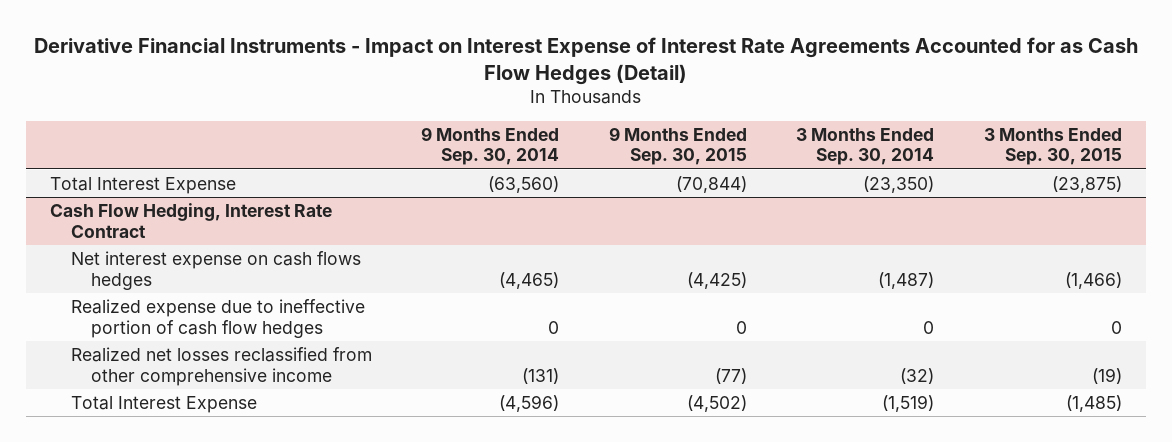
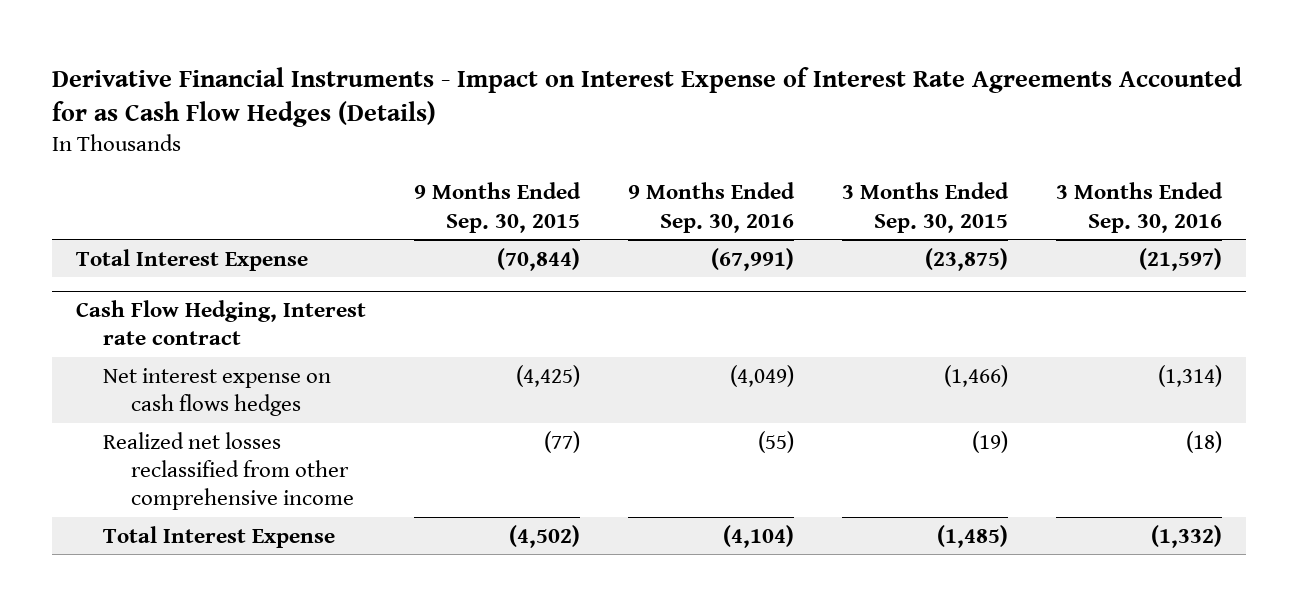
[33,36,1138,85] Derivative Financial Instruments - Impact on Interest Expense of Interest Rate Agreements Accounted for as Cash Flow Hedges (Detail) -> [52,66,1243,128] Derivative Financial Instruments - Impact on Interest Expense of Interest Rate Agreements Accounted for as Cash Flow Hedges (Details)
[421,126,560,166] 9 Months Ended Sep. 30, 2014 -> none
[796,127,935,166] 3 Months Ended Sep. 30, 2014 -> none
none -> [628,182,796,233] 9 Months Ended Sep. 30, 2016
none -> [1056,182,1224,233] 3 Months Ended Sep. 30, 2016
[50,203,333,238] Cash Flow Hedging, Interest Rate Contract -> [76,299,367,346] Cash Flow Hedging, Interest rate contract
[70,299,365,338] Realized expense due to ineffective portion of cash flow hedges -> none

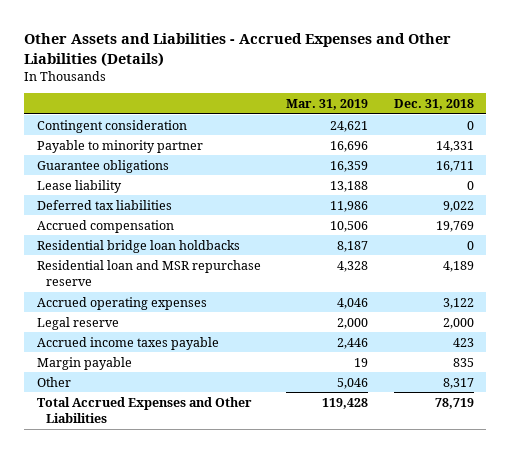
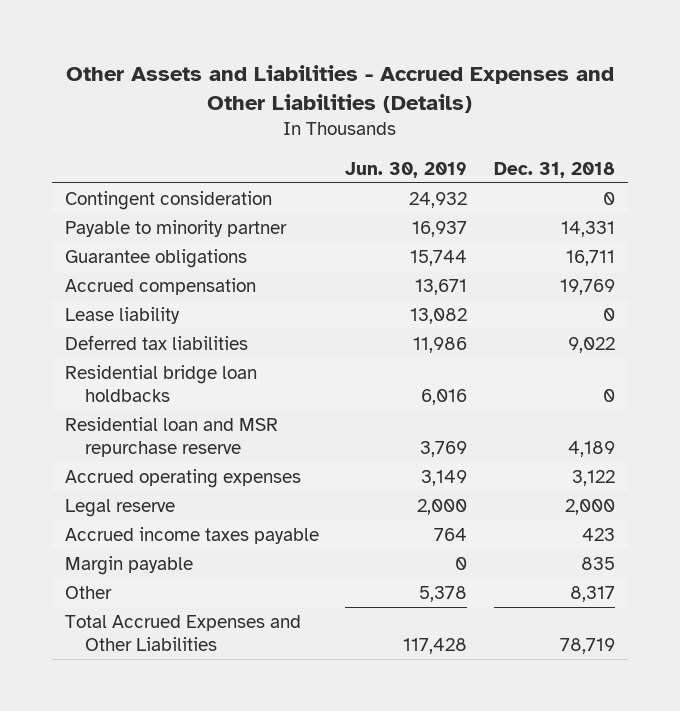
[286,99,369,111] Mar. 31, 2019 -> none
none -> [345,161,468,178] Jun. 30, 2019
[36,219,174,233] Accrued compensation -> [65,277,257,295] Accrued compensation

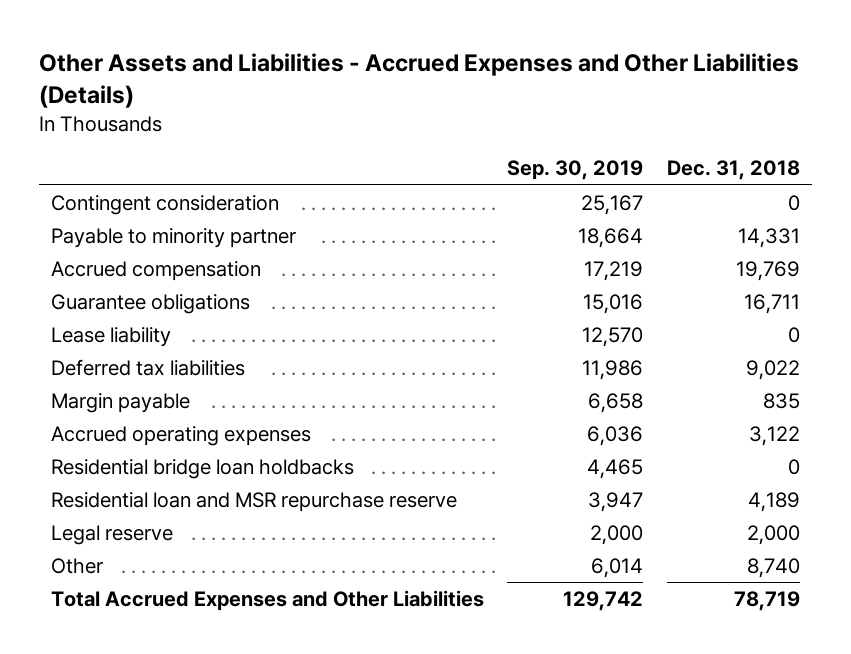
[345,161,468,178] Jun. 30, 2019 -> none
none -> [507,160,644,181] Sep. 30, 2019
[65,248,248,268] Guarantee obligations -> [51,293,251,314] Guarantee obligations
[65,555,194,575] Margin payable -> [51,392,191,413] Margin payable
[65,468,302,488] Accrued operating expenses -> [51,425,312,446] Accrued operating expenses
[65,526,320,544] Accrued income taxes payable -> none
[569,585,615,602] 8,317 -> [746,557,800,578] 8,740

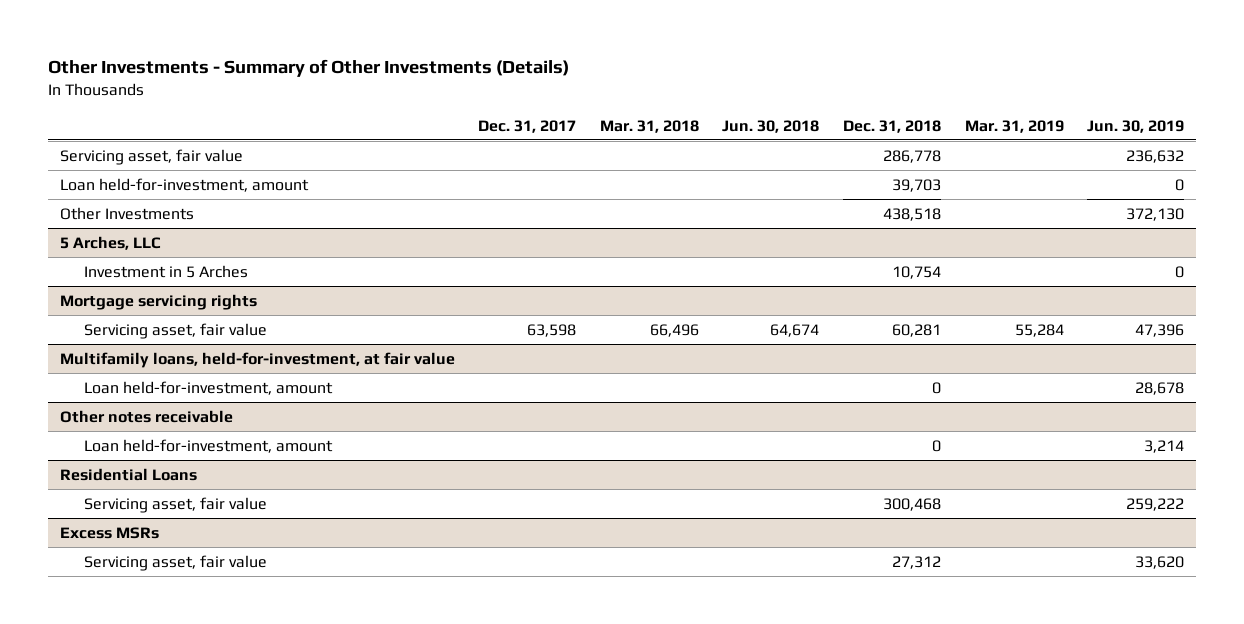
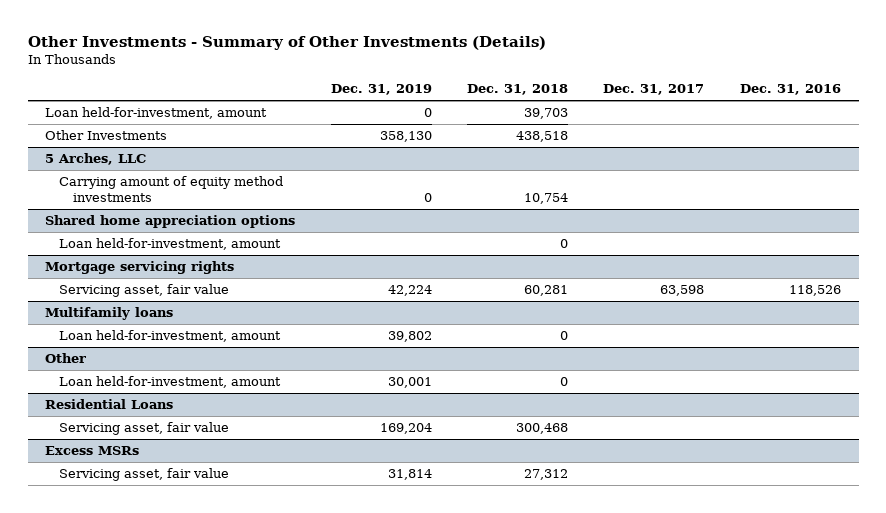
[599,119,699,133] Mar. 31, 2018 -> none
[722,119,820,133] Jun. 30, 2018 -> none
[964,119,1064,133] Mar. 31, 2019 -> none
[1087,119,1185,133] Jun. 30, 2019 -> none
none -> [330,84,432,96] Dec. 31, 2019
none -> [739,84,841,96] Dec. 31, 2016
[59,148,243,165] Servicing asset, fair value -> none
[84,264,249,278] Investment in 5 Arches -> [59,176,284,202] Carrying amount of equity method investments
none -> [45,215,296,229] Shared home appreciation options
none -> [59,238,282,251] Loan held-for-investment, amount
[59,351,455,368] Multifamily loans, held-for-investment, at fair value -> [45,307,174,321] Multifamily loans
[59,409,233,423] Other notes receivable -> [45,353,87,364] Other

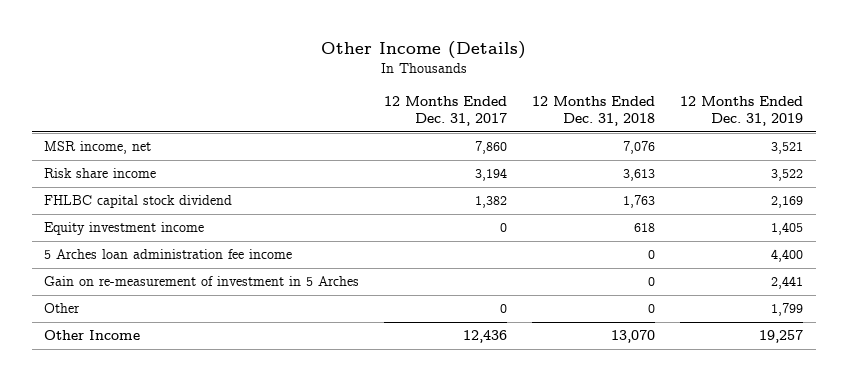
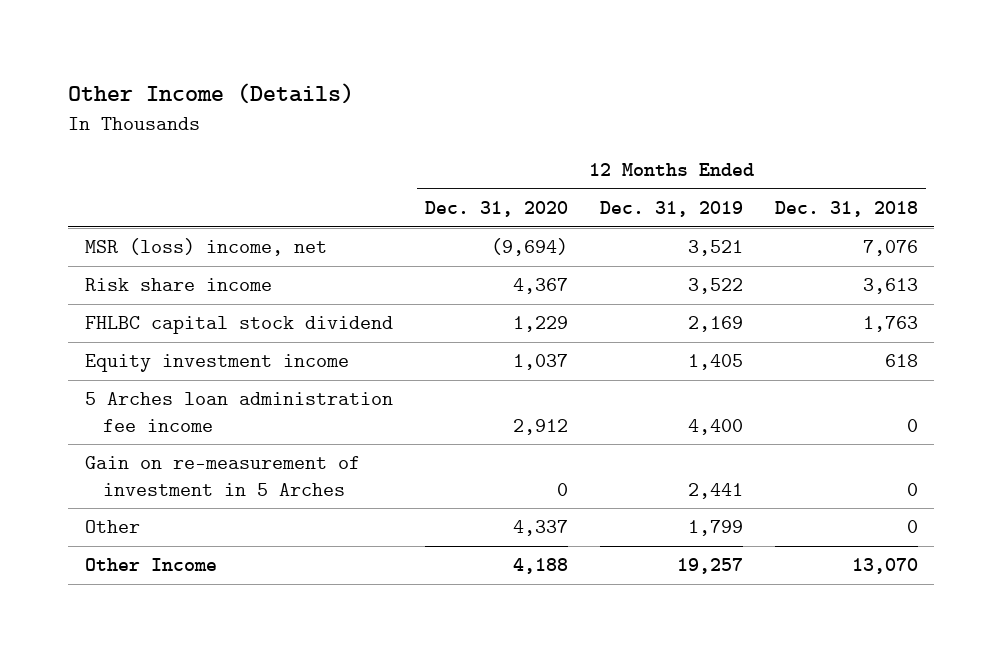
[384,95,508,126] 12 Months Ended Dec. 31, 2017 -> none
none -> [424,201,568,218] Dec. 31, 2020
[44,141,152,155] MSR income, net -> [84,238,327,257] MSR (loss) income, net

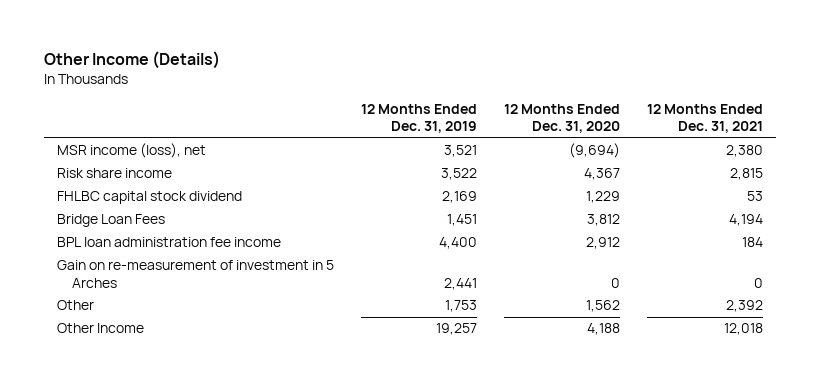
[775,201,919,218] Dec. 31, 2018 -> none
none -> [646,104,763,134] 12 Months Ended Dec. 31, 2021
[84,238,327,257] MSR (loss) income, net -> [57,143,207,159] MSR income (loss), net
[84,354,349,373] Equity investment income -> none
none -> [57,214,166,228] Bridge Loan Fees
[84,392,393,432] 5 Arches loan administration fee income -> [57,237,282,248] BPL loan administration fee income
[512,520,568,537] 4,337 -> [585,300,620,313] 1,562
[688,520,744,537] 1,799 -> [445,300,478,313] 1,753

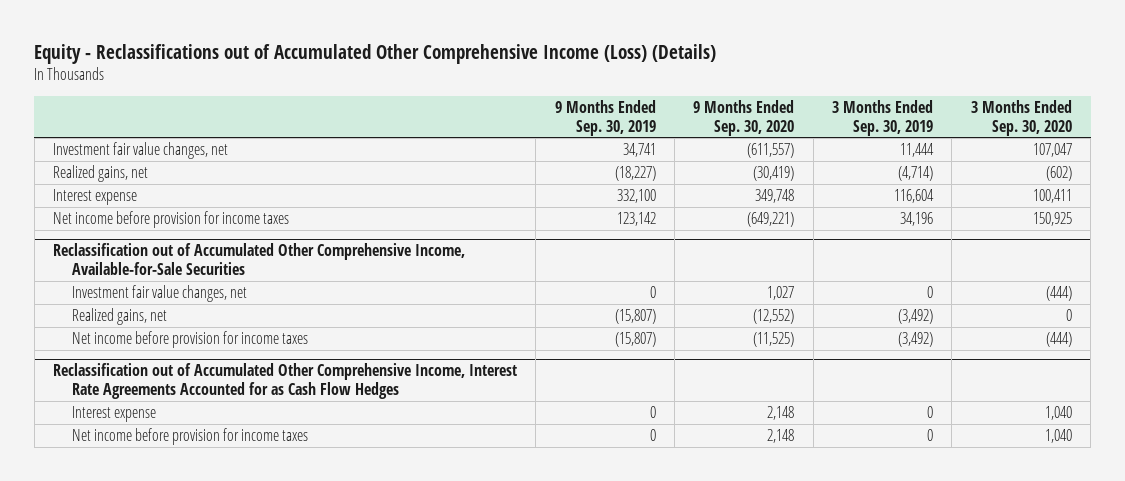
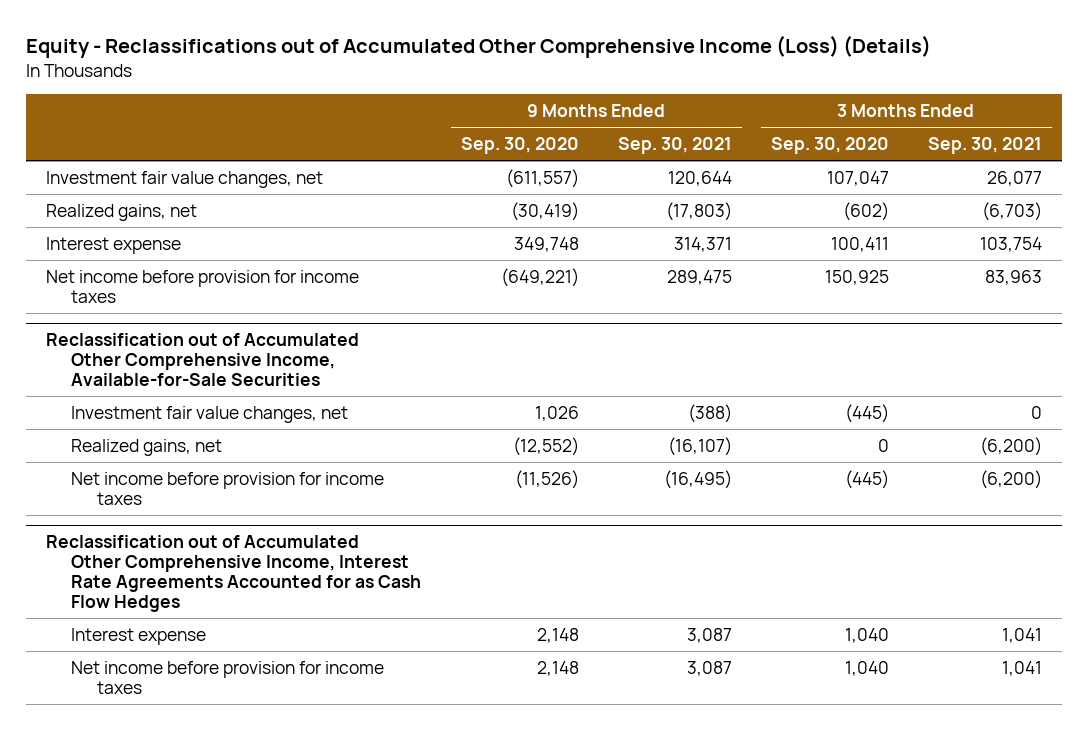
[554,100,656,136] 9 Months Ended Sep. 30, 2019 -> none
[832,100,934,136] 3 Months Ended Sep. 30, 2019 -> none
none -> [617,137,732,155] Sep. 30, 2021
none -> [928,137,1043,155] Sep. 30, 2021
[767,286,795,301] 1,027 -> [534,405,579,421] 1,026
[1045,286,1072,302] (444) -> [844,403,889,423] (445)
[753,332,795,348] (11,525) -> [514,469,579,489] (11,526)
[1045,332,1072,348] (444) -> [844,469,889,489] (445)

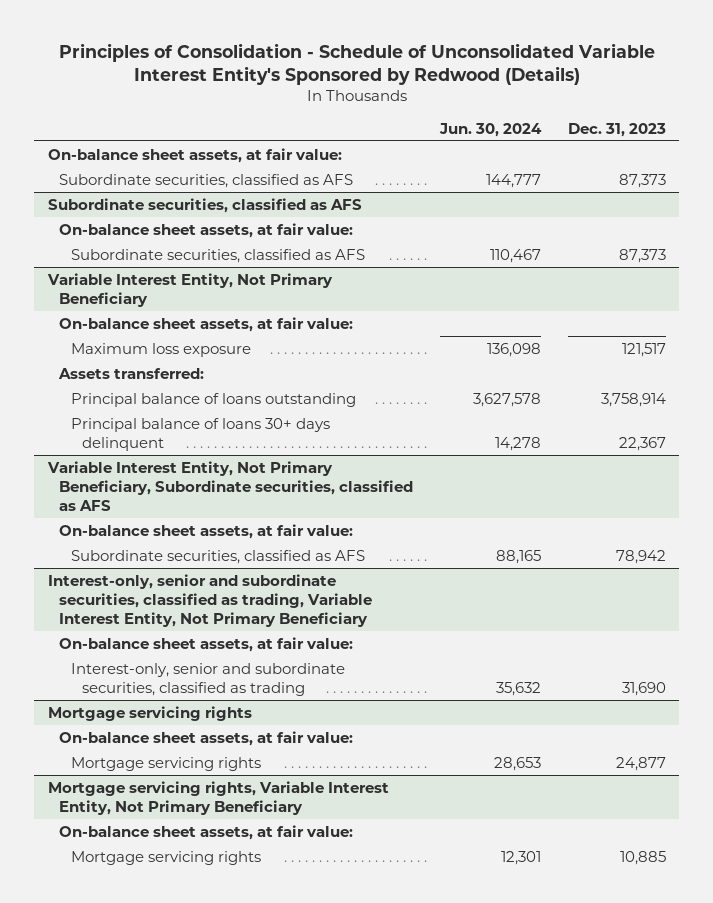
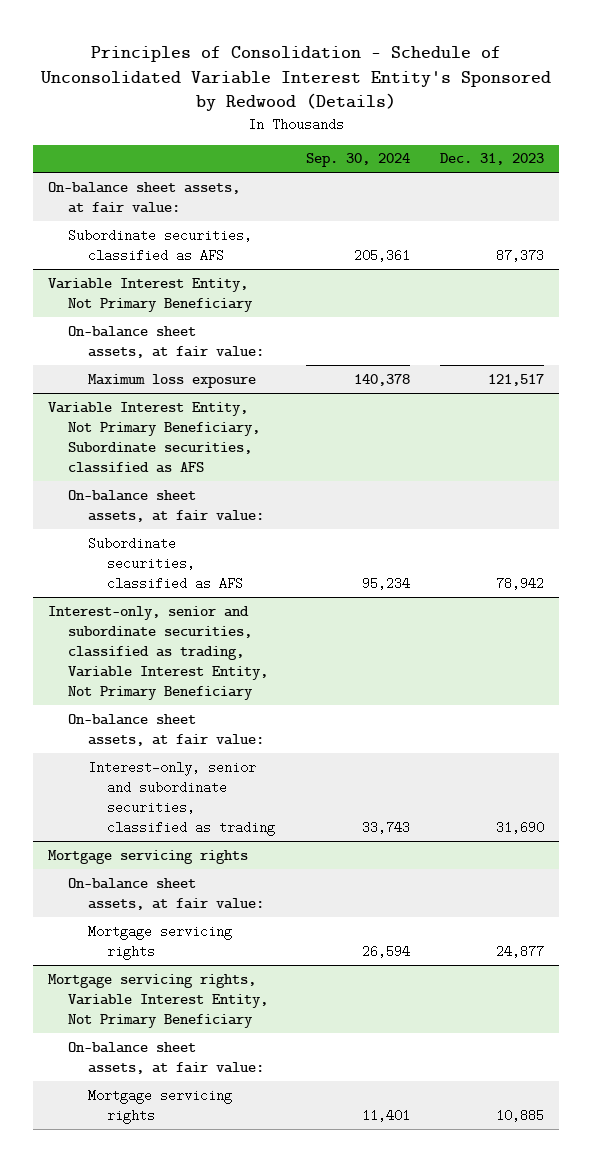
[438,122,542,137] Jun. 30, 2024 -> none
none -> [305,153,410,168] Sep. 30, 2024
[47,197,362,213] Subordinate securities, classified as AFS -> none
[59,222,354,238] On-balance sheet assets, at fair value: -> none
[70,248,365,263] Subordinate securities, classified as AFS -> none
[58,367,205,379] Assets transferred: -> none
[70,392,356,407] Principal balance of loans outstanding -> none
[70,417,330,451] Principal balance of loans 30+ days delinquent -> none

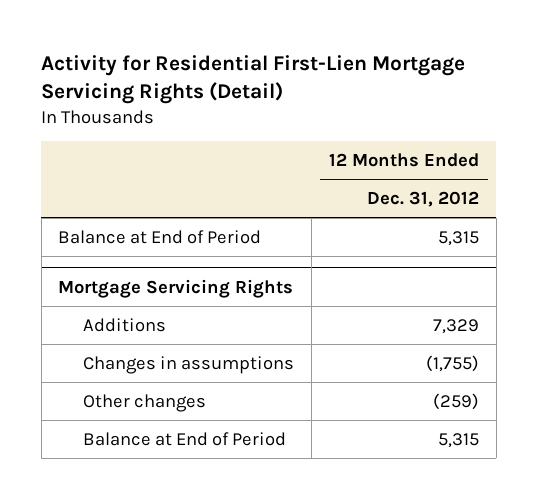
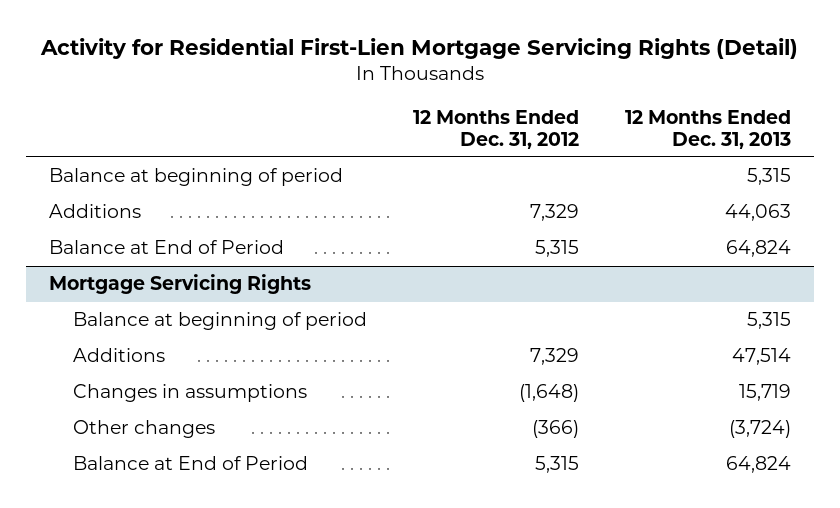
none -> [625,109,792,149] 12 Months Ended Dec. 31, 2013
none -> [48,168,343,187] Balance at beginning of period
none -> [48,204,141,219] Additions
none -> [72,312,367,331] Balance at beginning of period
[425,354,479,372] (1,755) -> [518,384,579,403] (1,648)
[432,392,479,410] (259) -> [531,420,579,439] (366)

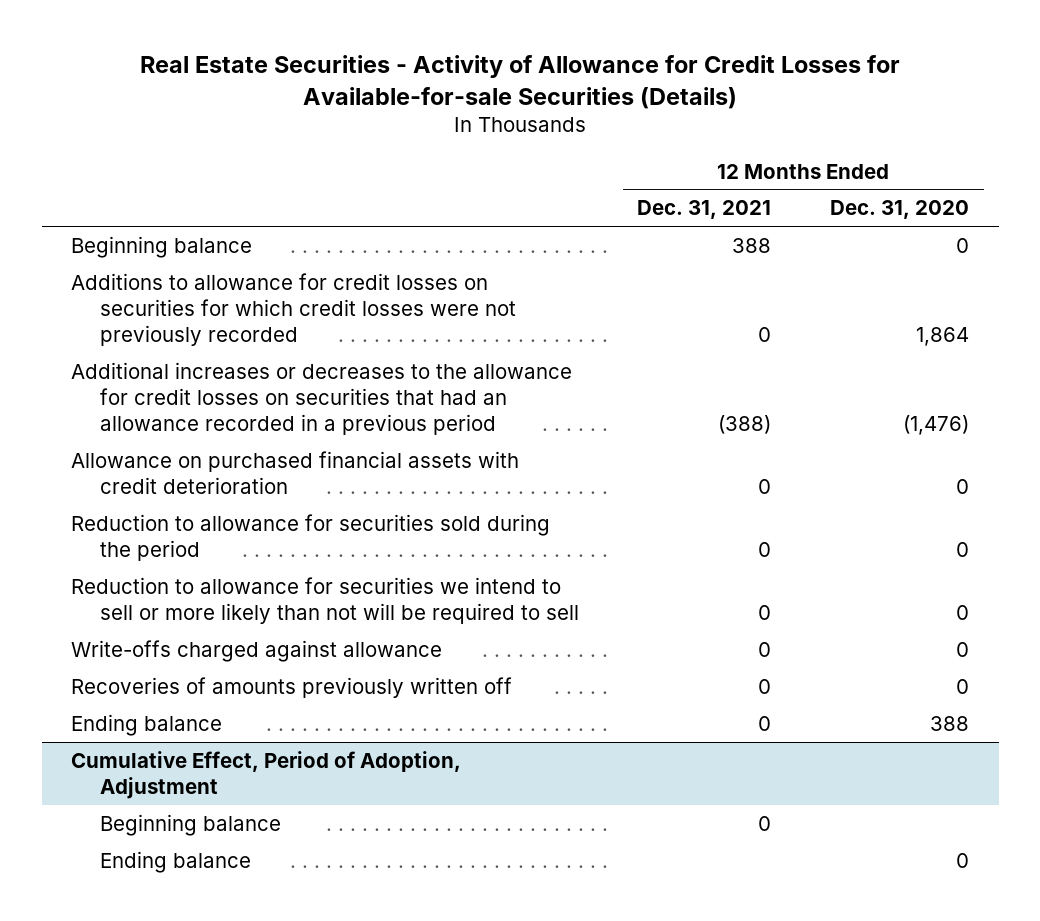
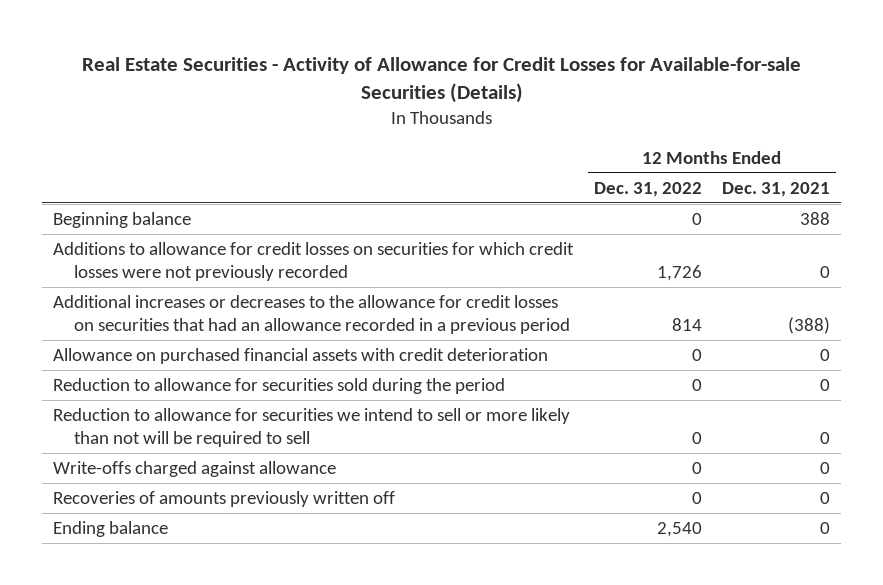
[830,200,970,220] Dec. 31, 2020 -> none
none -> [593,181,702,197] Dec. 31, 2022
[70,750,461,800] Cumulative Effect, Period of Adoption, Adjustment -> none
[99,813,281,836] Beginning balance -> none
[99,850,251,873] Ending balance -> none

